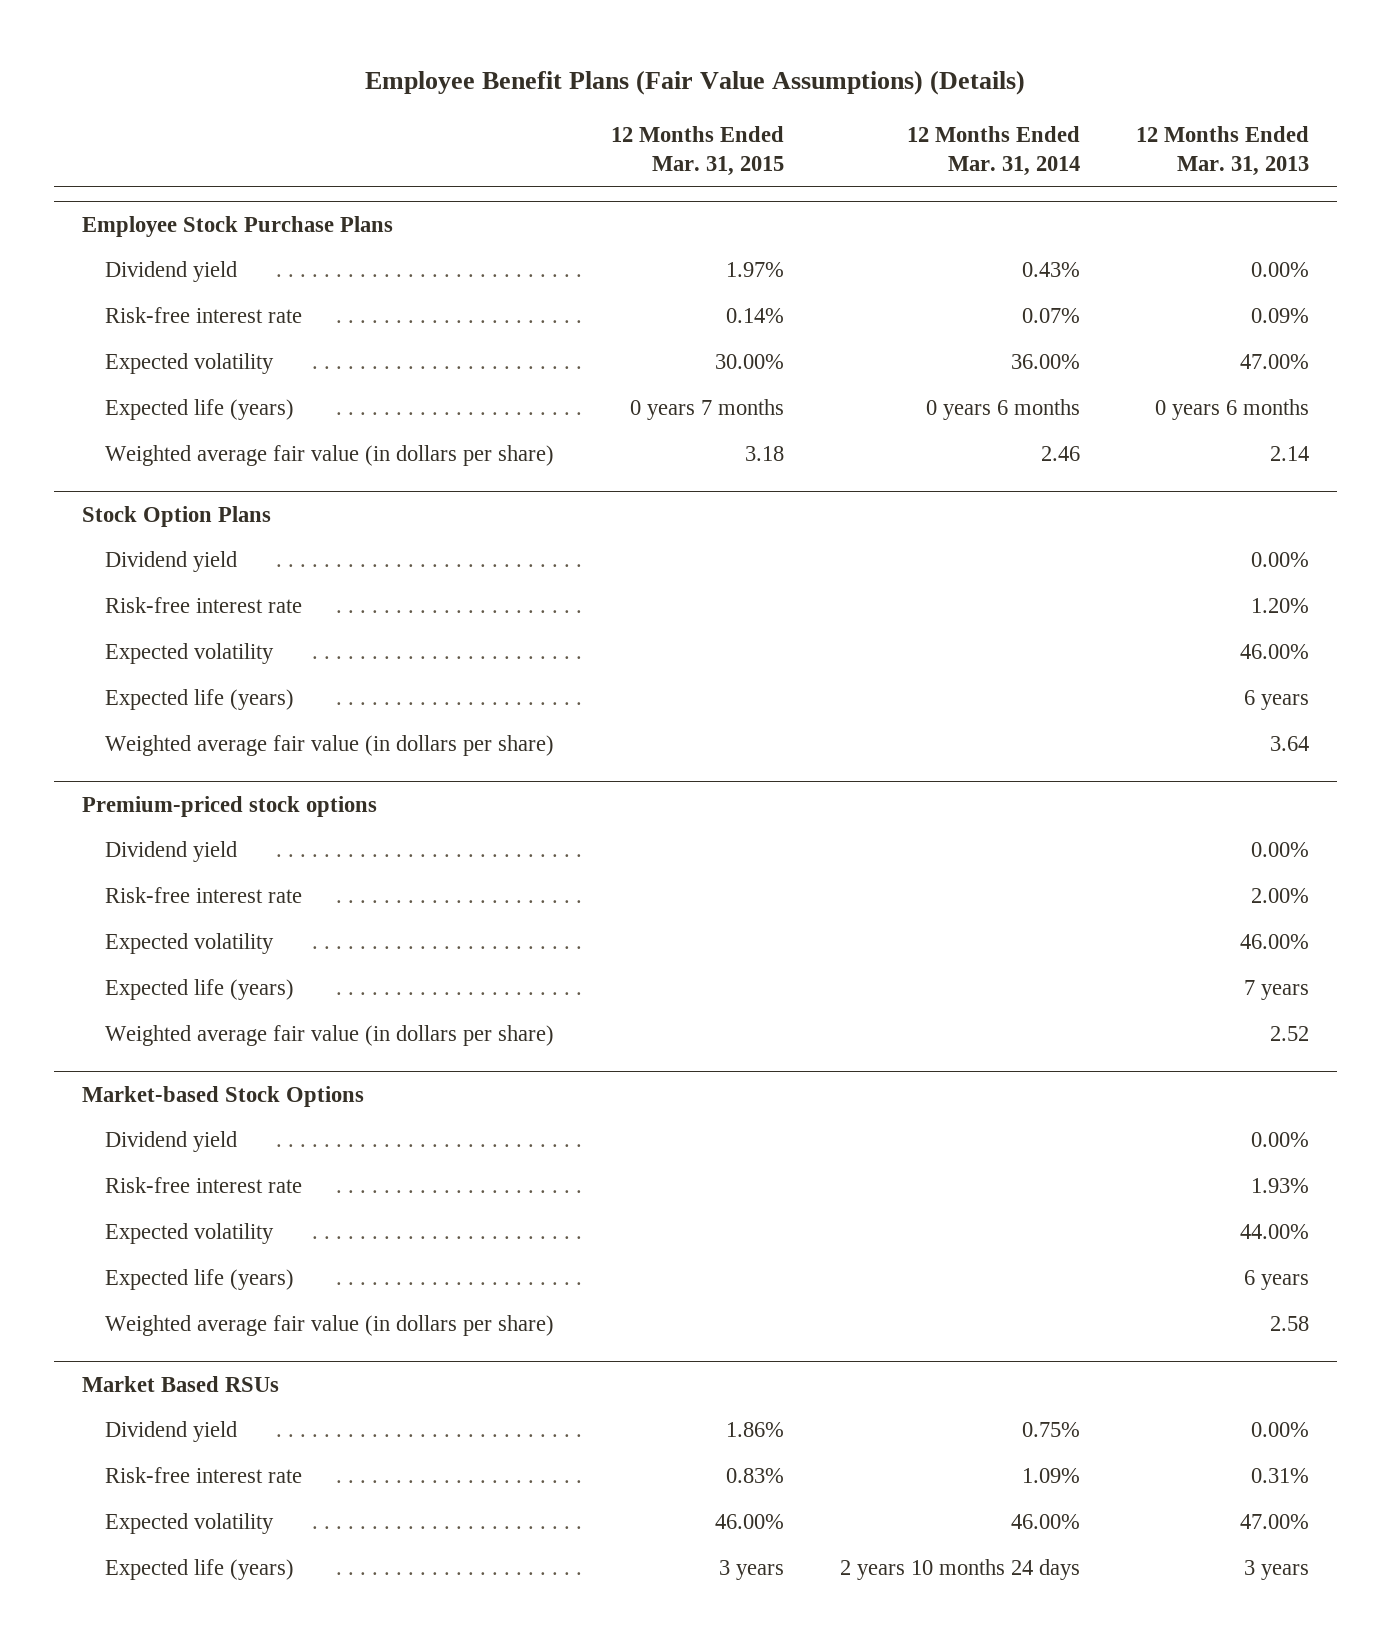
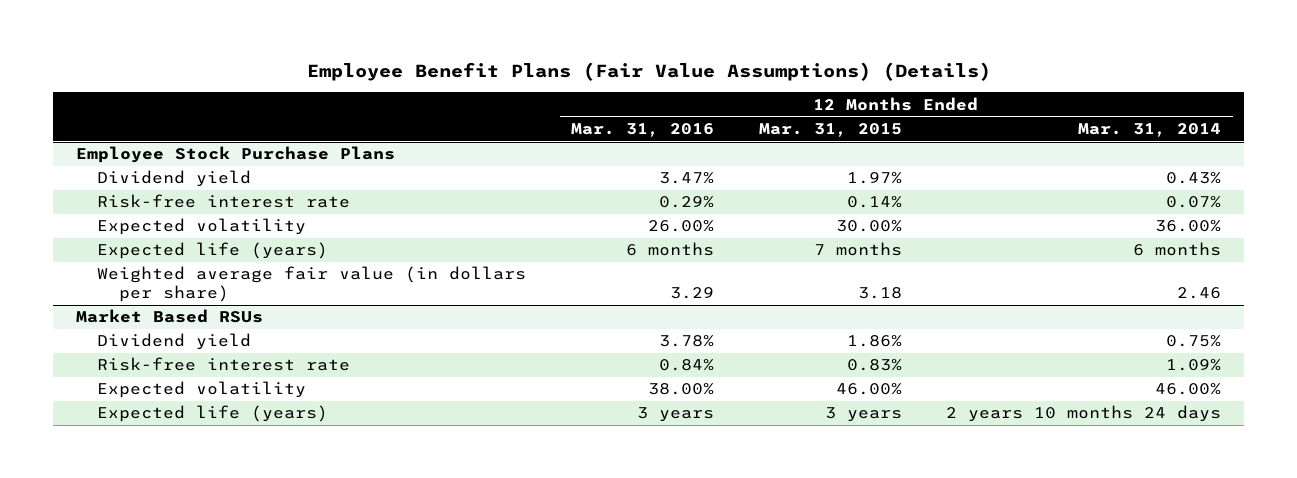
[1136,125,1310,176] 12 Months Ended Mar. 31, 2013 -> none
none -> [571,122,715,137] Mar. 31, 2016
[629,399,784,421] 0 years 7 months -> [813,242,902,257] 7 months
[925,399,1080,421] 0 years 6 months -> [1133,242,1222,257] 6 months
[81,505,271,527] Stock Option Plans -> none
[105,551,238,573] Dividend yield -> none
[105,597,303,614] Risk-free interest rate -> none
[105,643,275,665] Expected volatility -> none
[105,689,295,711] Expected life (years) -> none
[105,735,555,757] Weighted average fair value (in dollars per share) -> none
[81,795,377,817] Premium-priced stock options -> none
[105,841,238,863] Dividend yield -> none
[105,887,303,904] Risk-free interest rate -> none
[105,933,275,955] Expected volatility -> none
[105,979,295,1001] Expected life (years) -> none
[105,1025,555,1047] Weighted average fair value (in dollars per share) -> none
[81,1085,364,1107] Market-based Stock Options -> none
[105,1131,238,1153] Dividend yield -> none
[105,1177,303,1194] Risk-free interest rate -> none
[105,1223,275,1245] Expected volatility -> none
[105,1269,295,1291] Expected life (years) -> none
[105,1315,555,1337] Weighted average fair value (in dollars per share) -> none

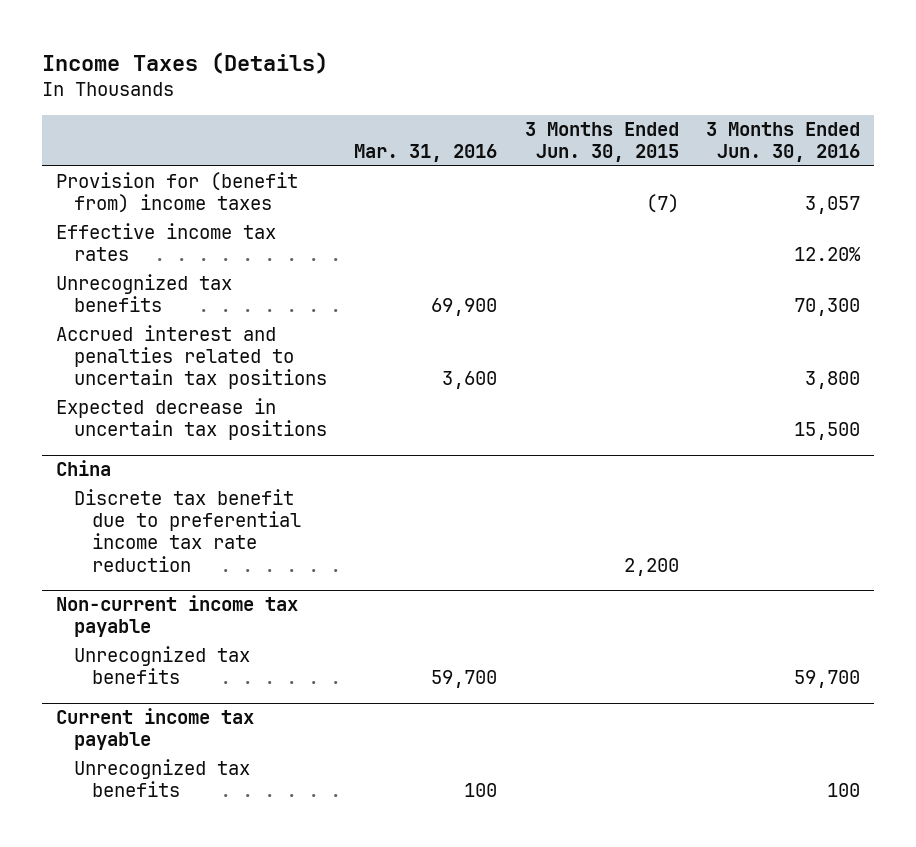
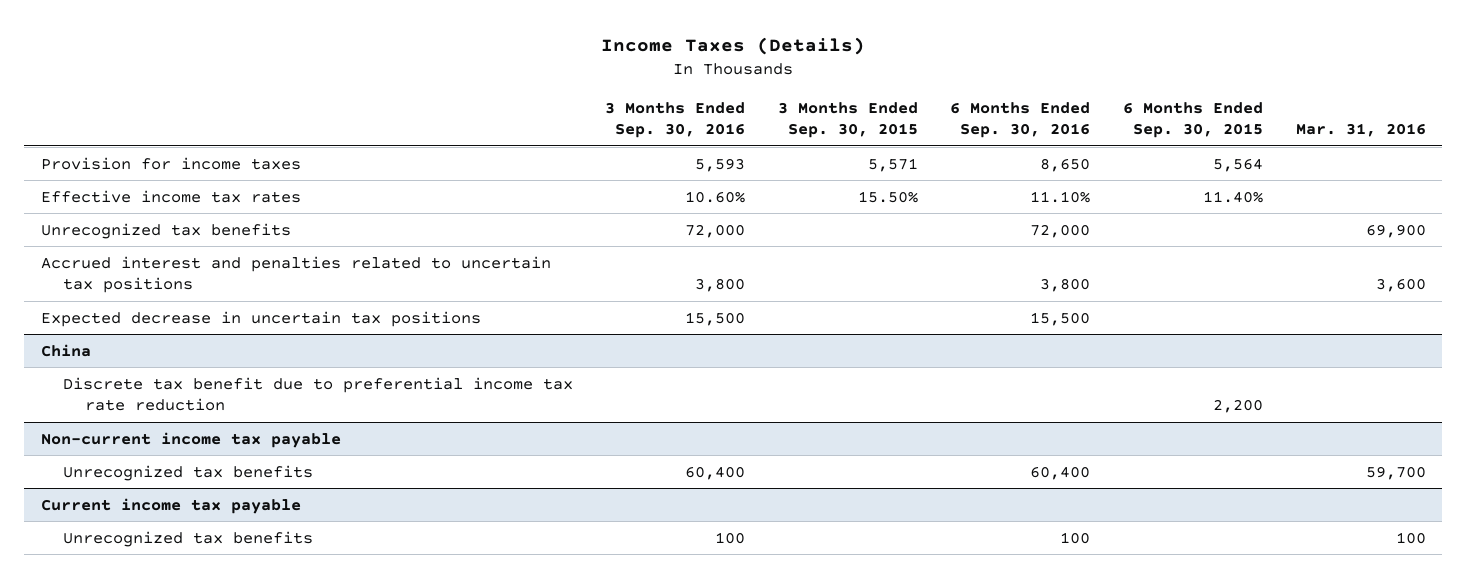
[524,122,679,163] 3 Months Ended Jun. 30, 2015 -> none
[706,122,861,163] 3 Months Ended Jun. 30, 2016 -> none
none -> [605,101,746,139] 3 Months Ended Sep. 30, 2016
none -> [777,101,918,139] 3 Months Ended Sep. 30, 2015
none -> [950,101,1091,139] 6 Months Ended Sep. 30, 2016
none -> [1123,101,1264,139] 6 Months Ended Sep. 30, 2015
[55,172,298,214] Provision for (benefit from) income taxes -> [40,156,301,170] Provision for income taxes

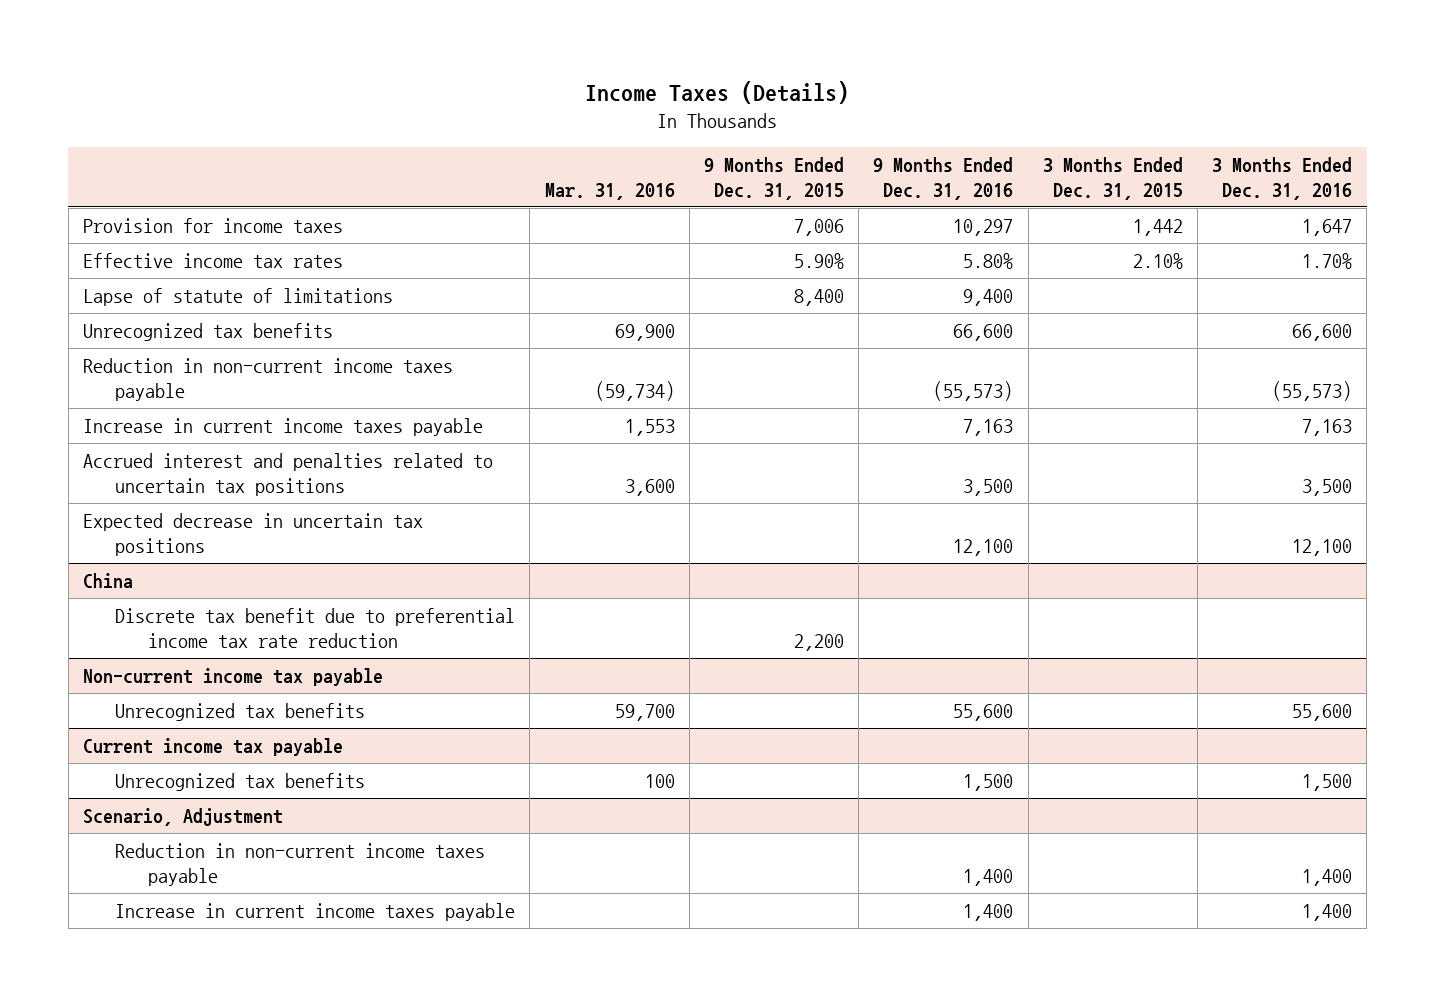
[605,101,746,139] 3 Months Ended Sep. 30, 2016 -> none
[777,101,918,139] 3 Months Ended Sep. 30, 2015 -> none
[950,101,1091,139] 6 Months Ended Sep. 30, 2016 -> none
[1123,101,1264,139] 6 Months Ended Sep. 30, 2015 -> none
none -> [703,156,844,200] 9 Months Ended Dec. 31, 2015
none -> [873,156,1014,200] 9 Months Ended Dec. 31, 2016
none -> [1042,156,1183,200] 3 Months Ended Dec. 31, 2015
none -> [1212,156,1353,200] 3 Months Ended Dec. 31, 2016
none -> [82,287,393,306] Lapse of statute of limitations
none -> [82,357,453,401] Reduction in non-current income taxes payable
none -> [82,417,483,436] Increase in current income taxes payable
none -> [82,807,283,826] Scenario, Adjustment
none -> [115,842,486,886] Reduction in non-current income taxes payable
none -> [115,902,516,921] Increase in current income taxes payable

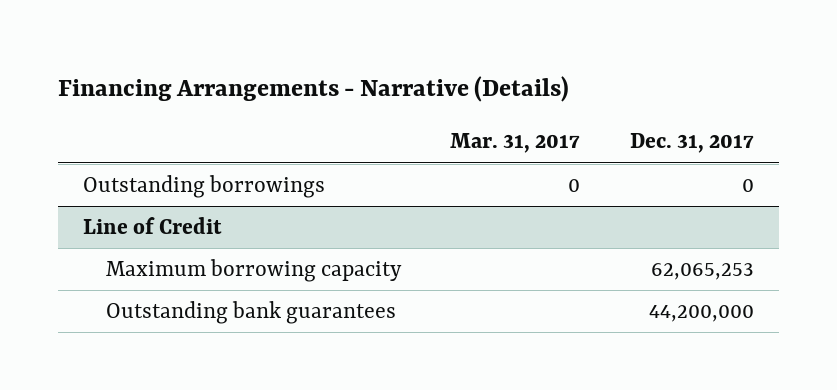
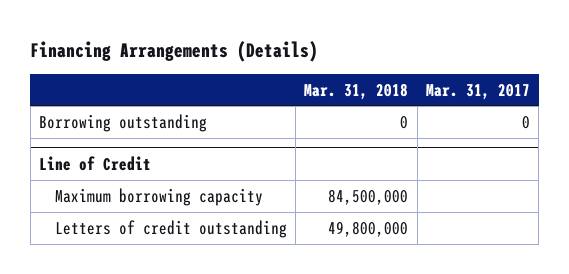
[57,75,569,102] Financing Arrangements - Narrative (Details) -> [30,40,319,62] Financing Arrangements (Details)
[630,133,755,154] Dec. 31, 2017 -> none
none -> [304,82,409,100] Mar. 31, 2018
[82,175,325,199] Outstanding borrowings -> [38,113,207,132] Borrowing outstanding
[105,301,396,325] Outstanding bank guarantees -> [54,219,287,238] Letters of credit outstanding

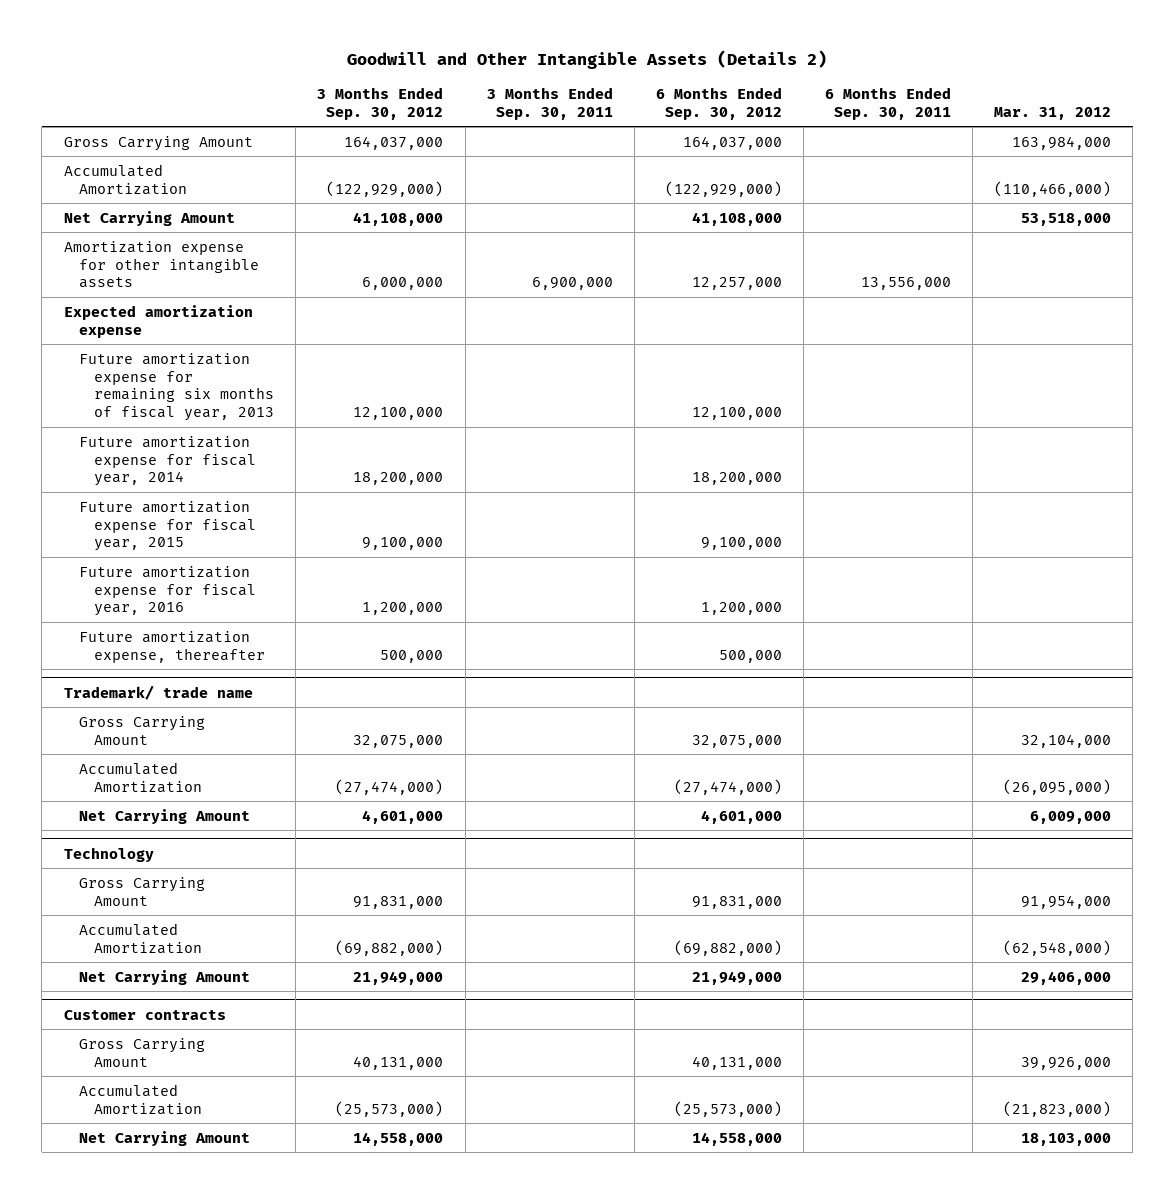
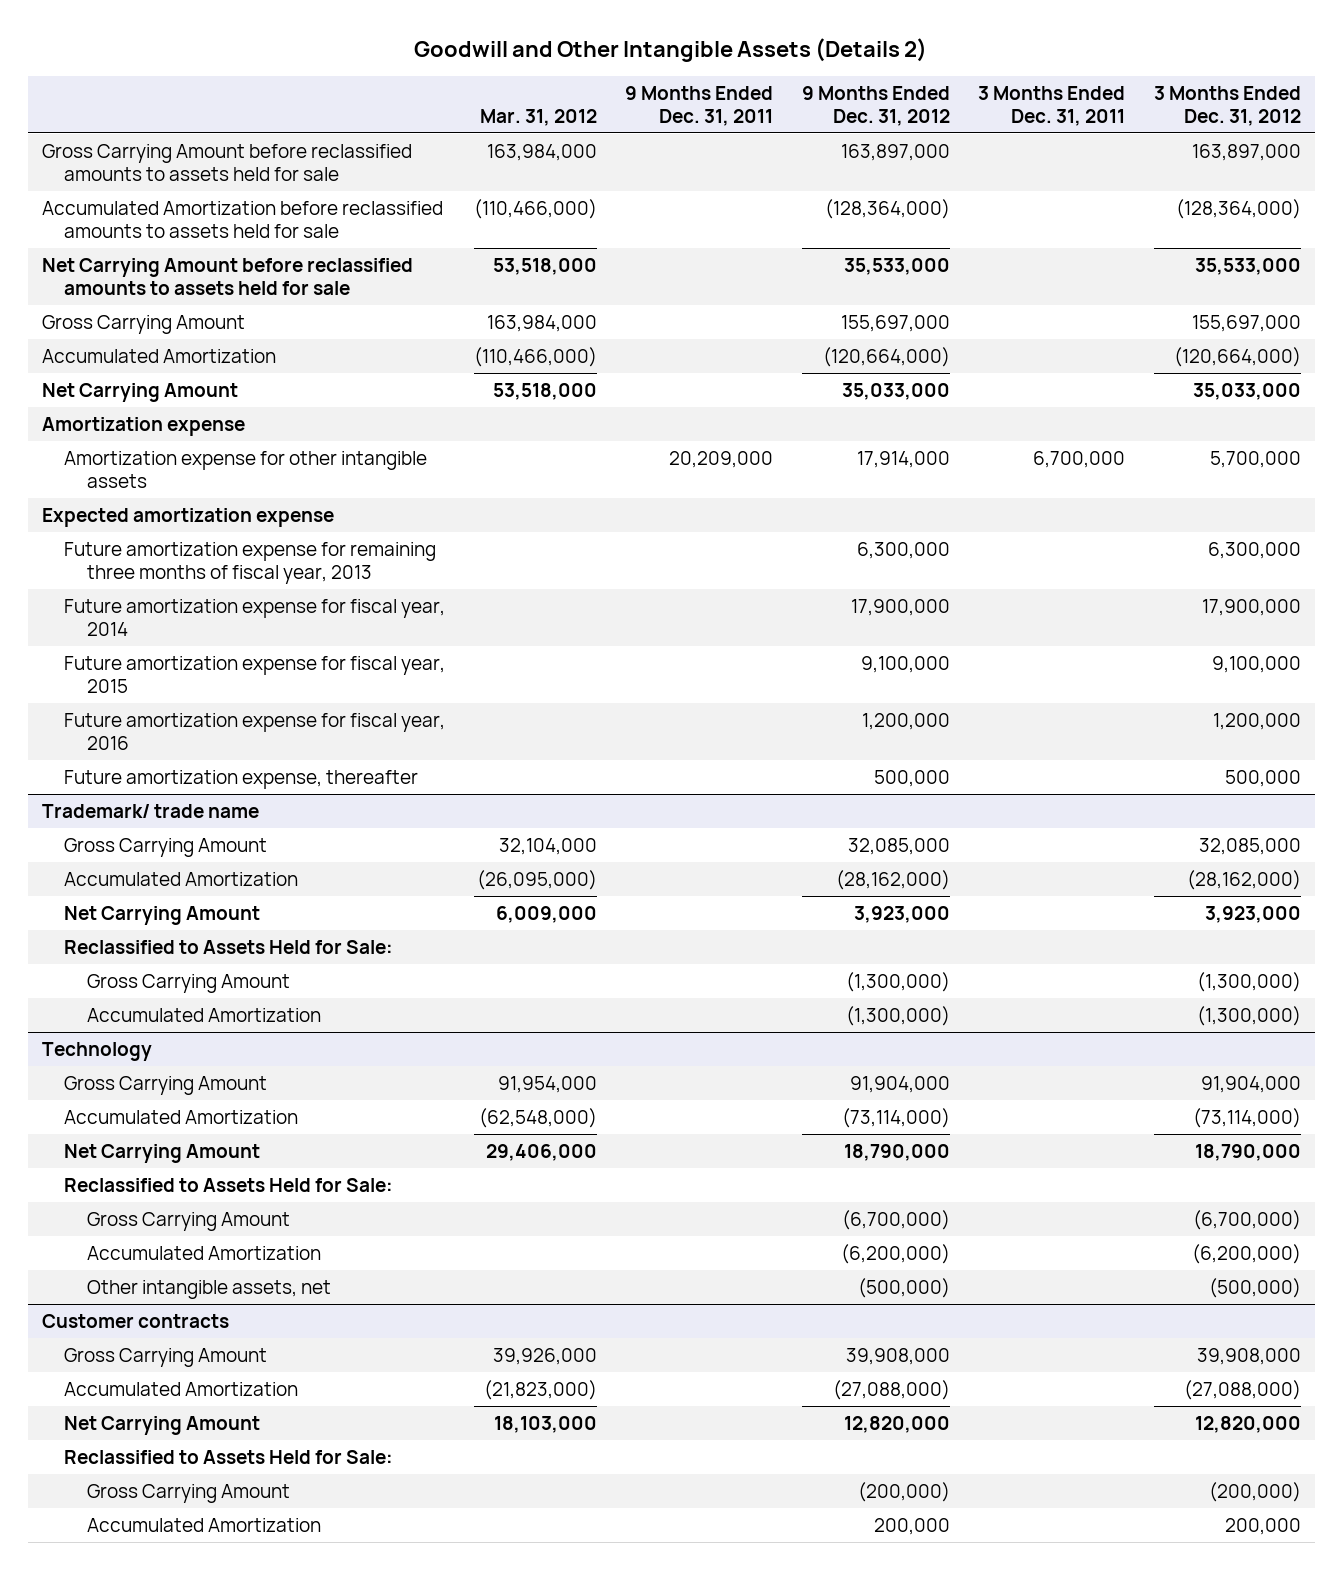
[317,86,444,120] 3 Months Ended Sep. 30, 2012 -> none
[486,86,613,120] 3 Months Ended Sep. 30, 2011 -> none
[655,86,782,120] 6 Months Ended Sep. 30, 2012 -> none
[825,86,952,120] 6 Months Ended Sep. 30, 2011 -> none
none -> [625,85,774,126] 9 Months Ended Dec. 31, 2011
none -> [801,85,950,126] 9 Months Ended Dec. 31, 2012
none -> [978,85,1126,126] 3 Months Ended Dec. 31, 2011
none -> [1153,85,1301,126] 3 Months Ended Dec. 31, 2012
none -> [41,143,412,181] Gross Carrying Amount before reclassified amounts to assets held for sale
none -> [41,200,443,238] Accumulated Amortization before reclassified amounts to assets held for sale
none -> [41,257,413,295] Net Carrying Amount before reclassified amounts to assets held for sale
none -> [41,416,245,436] Amortization expense
[78,352,275,422] Future amortization expense for remaining six months of fiscal year, 2013 -> [64,541,437,584] Future amortization expense for remaining three months of fiscal year, 2013
none -> [64,939,394,954] Reclassified to Assets Held for Sale:
none -> [87,973,291,993] Gross Carrying Amount
none -> [87,1007,322,1022] Accumulated Amortization
none -> [64,1177,394,1192] Reclassified to Assets Held for Sale:
none -> [87,1211,291,1231] Gross Carrying Amount
none -> [87,1245,322,1260] Accumulated Amortization
none -> [87,1279,332,1299] Other intangible assets, net
none -> [64,1449,394,1464] Reclassified to Assets Held for Sale:
none -> [87,1483,291,1503] Gross Carrying Amount
none -> [87,1517,322,1532] Accumulated Amortization

